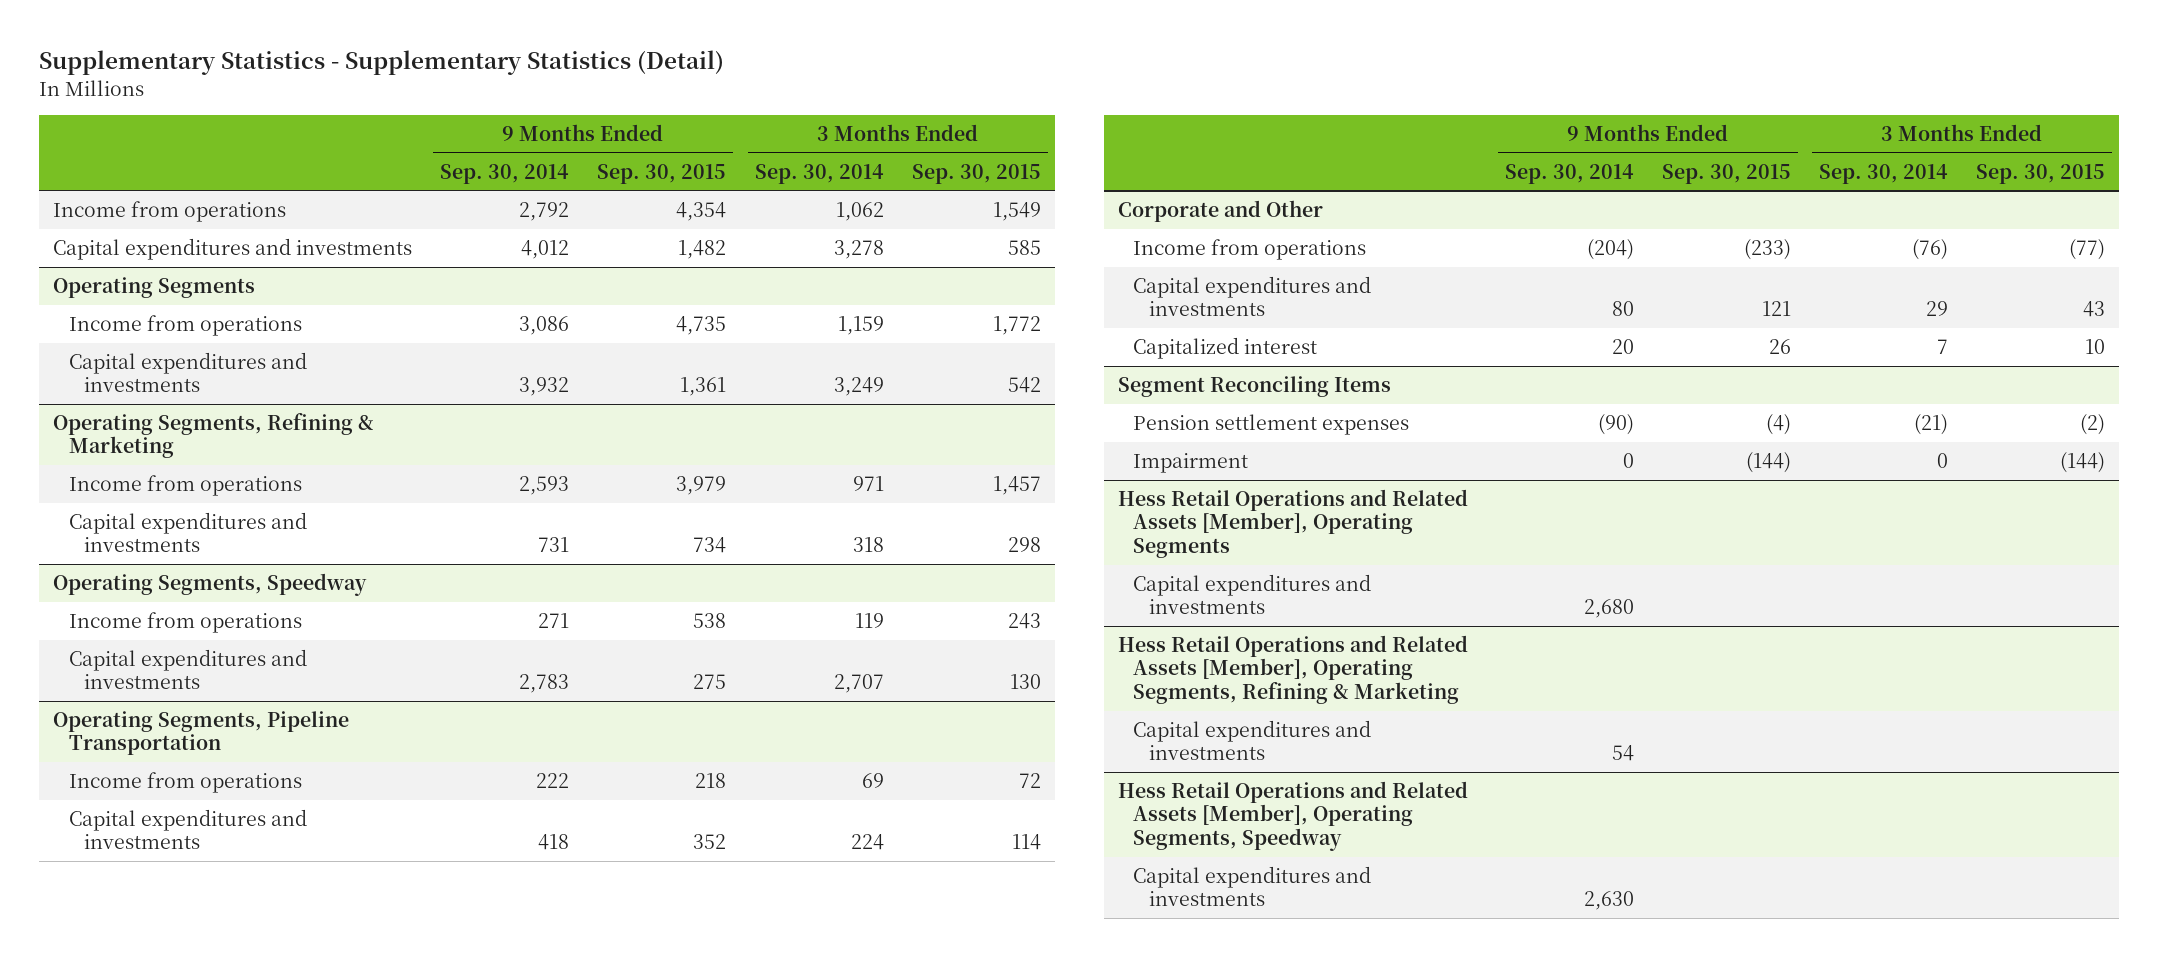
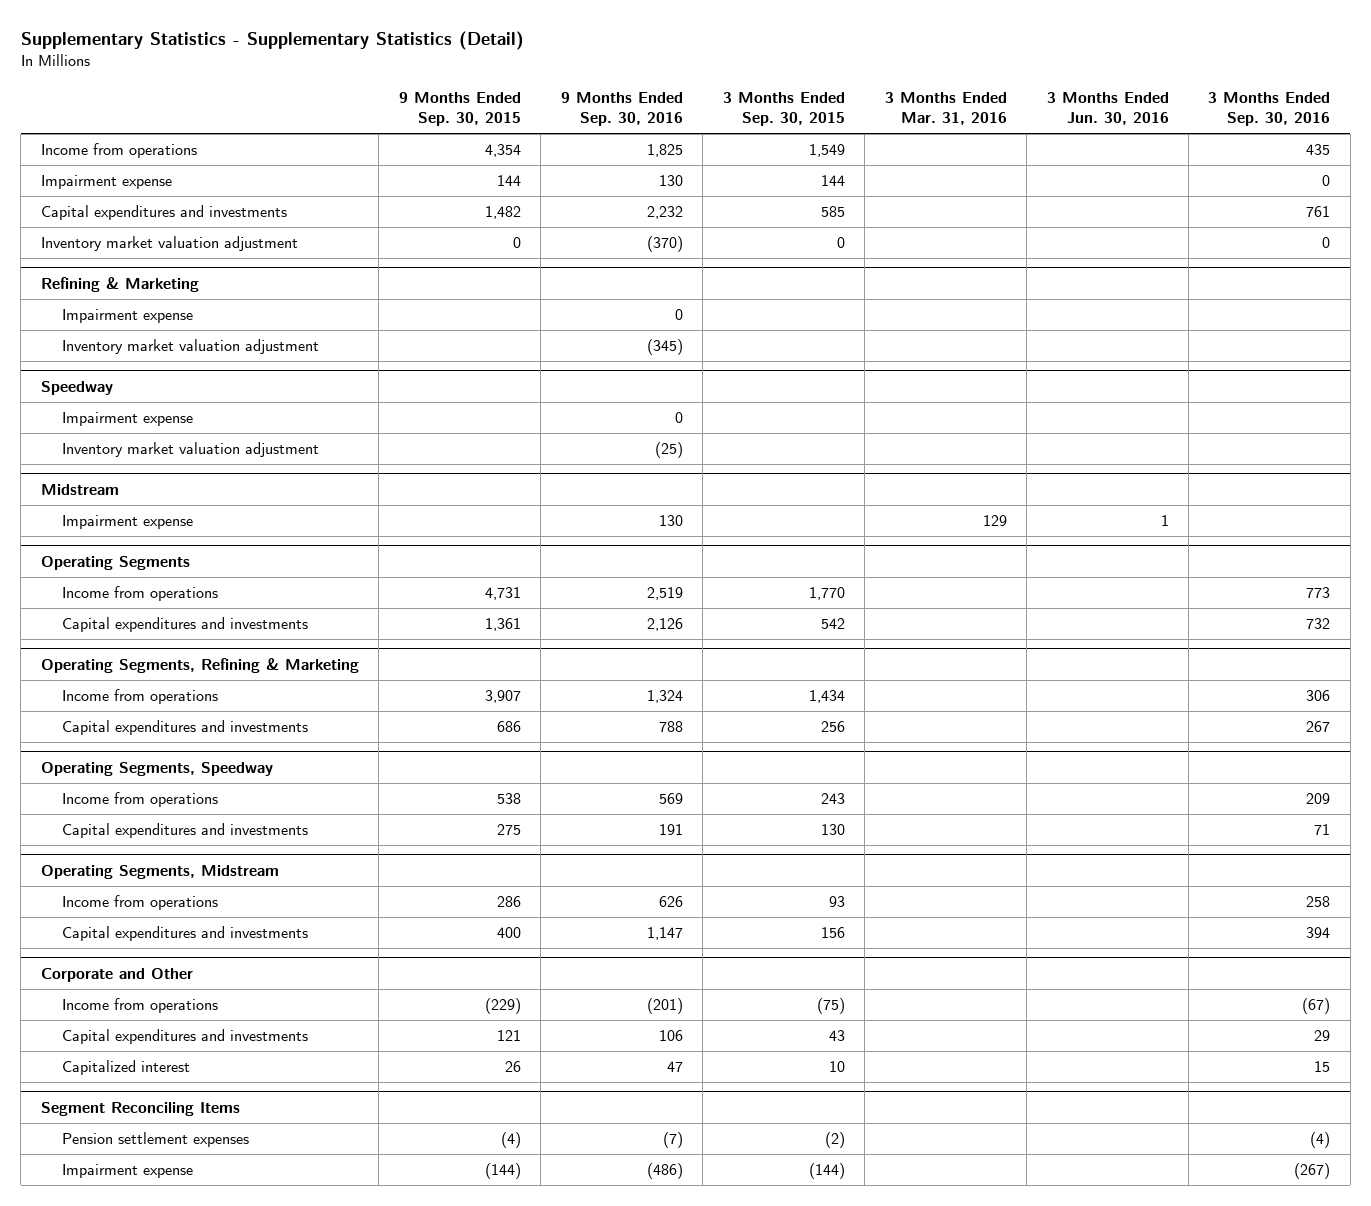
[440,163,570,184] Sep. 30, 2014 -> none
[754,163,884,184] Sep. 30, 2014 -> none
none -> [560,91,683,126] 9 Months Ended Sep. 30, 2016
none -> [884,91,1007,125] 3 Months Ended Mar. 31, 2016
none -> [1046,91,1169,125] 3 Months Ended Jun. 30, 2016
none -> [1208,91,1331,126] 3 Months Ended Sep. 30, 2016
none -> [40,175,172,190] Impairment expense
none -> [40,236,298,252] Inventory market valuation adjustment
none -> [40,277,199,293] Refining & Marketing
none -> [62,309,194,324] Impairment expense
none -> [62,339,320,355] Inventory market valuation adjustment
none -> [40,381,113,396] Speedway
none -> [62,412,194,427] Impairment expense
none -> [62,442,320,458] Inventory market valuation adjustment
none -> [40,484,119,496] Midstream
none -> [62,515,194,530] Impairment expense
[676,315,727,335] 4,735 -> [484,587,521,601] 4,731
[992,315,1041,335] 1,772 -> [808,587,845,601] 1,770
[676,475,727,495] 3,979 -> [484,690,521,704] 3,907
[992,475,1041,495] 1,457 -> [808,690,845,704] 1,434
[693,537,727,554] 734 -> [496,721,521,733] 686
[1007,537,1041,553] 298 -> [820,721,845,733] 256
[53,710,350,756] Operating Segments, Pipeline Transportation -> none
none -> [40,865,279,880] Operating Segments, Midstream
[695,772,727,788] 218 -> [496,896,521,908] 286
[1018,772,1041,788] 72 -> [828,896,845,908] 93
[693,834,727,850] 352 -> [496,927,521,939] 400
[1011,834,1041,851] 114 -> [820,927,845,939] 156
[1744,238,1792,260] (233) -> [484,998,521,1015] (229)
[2069,238,2106,260] (77) -> [816,998,845,1015] (75)
[1117,488,1468,558] Hess Retail Operations and Related Assets [Member], Operating Segments -> none
[1133,573,1372,615] Capital expenditures and investments -> none
[1117,634,1468,704] Hess Retail Operations and Related Assets [Member], Operating Segments, Refining & Marketing -> none
[1133,719,1372,761] Capital expenditures and investments -> none
[1117,780,1468,851] Hess Retail Operations and Related Assets [Member], Operating Segments, Speedway -> none
[1133,865,1372,907] Capital expenditures and investments -> none
[1133,452,1249,473] Impairment -> [62,1164,194,1179] Impairment expense

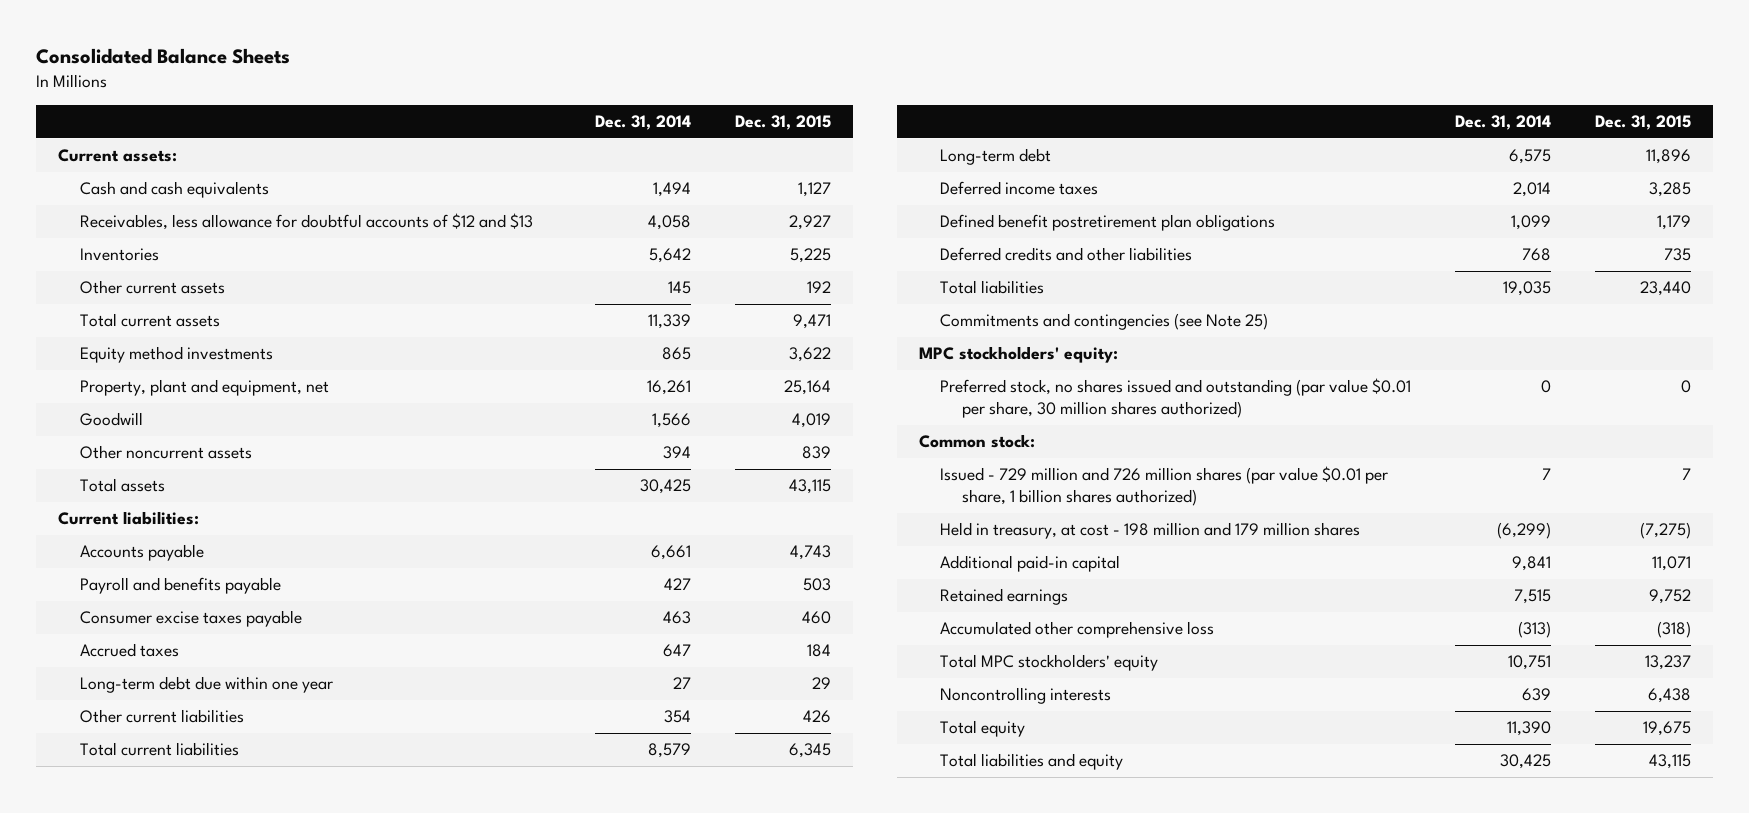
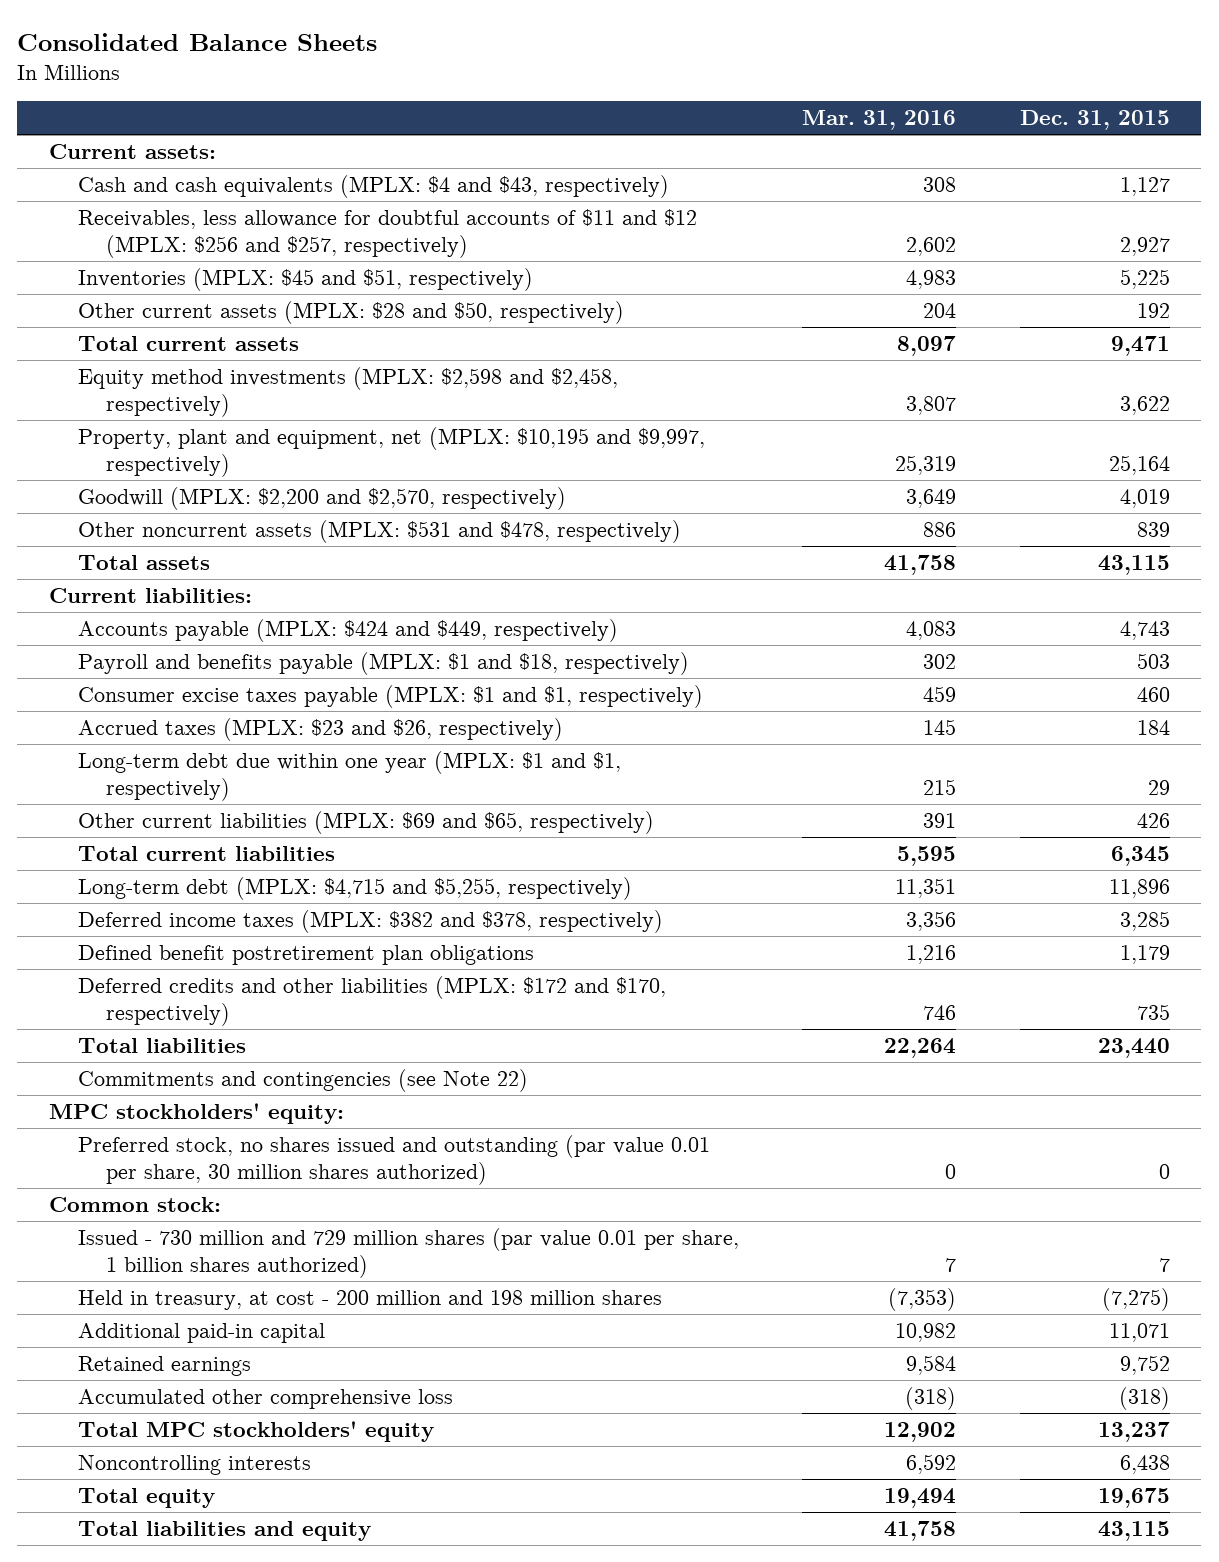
[594,115,691,131] Dec. 31, 2014 -> none
none -> [802,110,957,131] Mar. 31, 2016
[79,181,269,199] Cash and cash equivalents -> [77,174,669,198] Cash and cash equivalents (MPLX: $4 and $43, respectively)
[79,213,533,231] Receivables, less allowance for doubtful accounts of $12 and $13 -> [77,208,697,258] Receivables, less allowance for doubtful accounts of $11 and $12 (MPLX: $256 and $257, respectively)
[79,248,159,262] Inventories -> [77,267,533,291] Inventories (MPLX: $45 and $51, respectively)
[79,280,225,295] Other current assets -> [77,300,624,324] Other current assets (MPLX: $28 and $50, respectively)
[79,346,273,364] Equity method investments -> [77,366,618,417] Equity method investments (MPLX: $2,598 and $2,458, respectively)
[79,379,329,397] Property, plant and equipment, net -> [77,426,705,477] Property, plant and equipment, net (MPLX: $10,195 and $9,997, respectively)
[79,412,143,427] Goodwill -> [77,486,566,510] Goodwill (MPLX: $2,200 and $2,570, respectively)
[79,445,252,460] Other noncurrent assets -> [77,519,681,543] Other noncurrent assets (MPLX: $531 and $478, respectively)
[79,544,204,562] Accounts payable -> [77,618,618,642] Accounts payable (MPLX: $424 and $449, respectively)
[79,577,281,595] Payroll and benefits payable -> [77,651,689,675] Payroll and benefits payable (MPLX: $1 and $18, respectively)
[79,610,302,628] Consumer excise taxes payable -> [77,684,703,708] Consumer excise taxes payable (MPLX: $1 and $1, respectively)
[79,643,179,658] Accrued taxes -> [77,717,563,741] Accrued taxes (MPLX: $23 and $26, respectively)
[79,676,333,694] Long-term debt due within one year -> [77,750,621,801] Long-term debt due within one year (MPLX: $1 and $1, respectively)
[79,709,244,724] Other current liabilities -> [77,810,654,834] Other current liabilities (MPLX: $69 and $65, respectively)
[940,148,1052,166] Long-term debt -> [77,876,632,900] Long-term debt (MPLX: $4,715 and $5,255, respectively)
[940,181,1099,196] Deferred income taxes -> [77,909,663,933] Deferred income taxes (MPLX: $382 and $378, respectively)
[940,247,1193,262] Deferred credits and other liabilities -> [77,975,666,1026] Deferred credits and other liabilities (MPLX: $172 and $170, respectively)
[940,313,1269,331] Commitments and contingencies (see Note 25) -> [77,1068,528,1092] Commitments and contingencies (see Note 22)
[940,378,1412,418] Preferred stock, no shares issued and outstanding (par value $0.01 per share, 30 million shares authorized) -> [77,1134,710,1185] Preferred stock, no shares issued and outstanding (par value 0.01 per share, 30 million shares authorized)
[940,466,1389,506] Issued - 729 million and 726 million shares (par value $0.01 per share, 1 billion shares authorized) -> [77,1227,739,1278] Issued - 730 million and 729 million shares (par value 0.01 per share, 1 billion shares authorized)
[940,522,1361,540] Held in treasury, at cost - 198 million and 179 million shares -> [77,1289,662,1310] Held in treasury, at cost - 200 million and 198 million shares

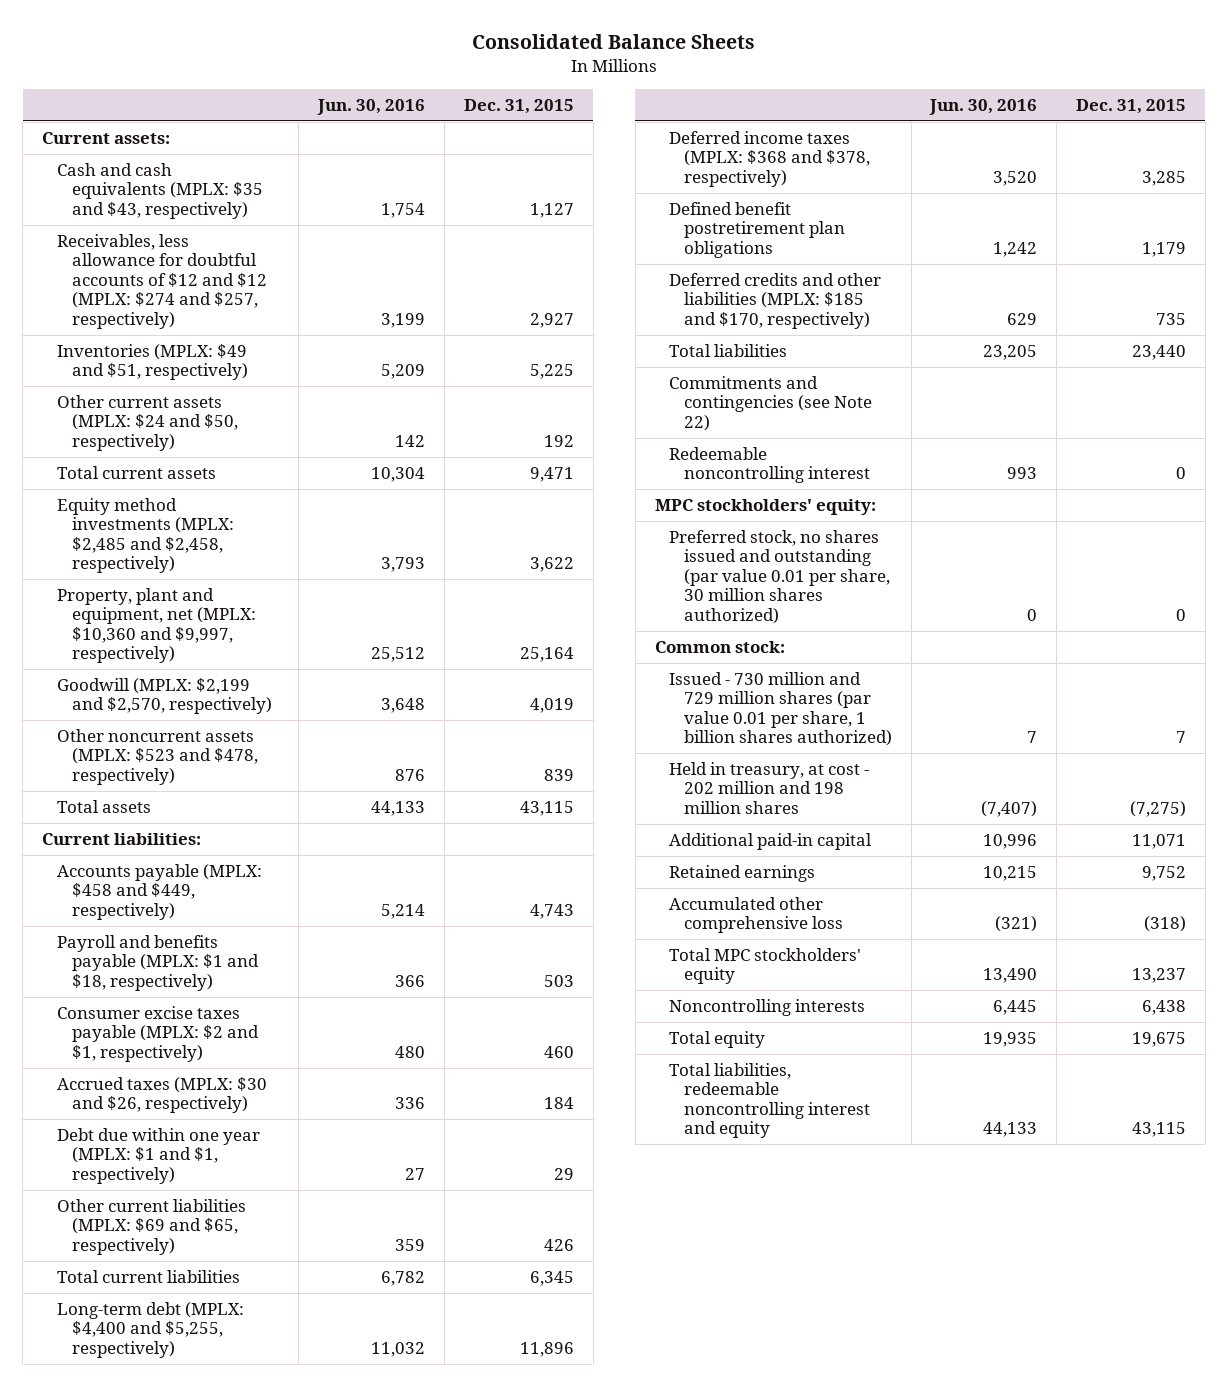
[802,110,957,131] Mar. 31, 2016 -> none
none -> [317,98,426,115] Jun. 30, 2016
[77,174,669,198] Cash and cash equivalents (MPLX: $4 and $43, respectively) -> [56,162,263,219] Cash and cash equivalents (MPLX: $35 and $43, respectively)
[77,208,697,258] Receivables, less allowance for doubtful accounts of $11 and $12 (MPLX: $256 and $257, respectively) -> [56,233,267,329] Receivables, less allowance for doubtful accounts of $12 and $12 (MPLX: $274 and $257, respectively)
[77,267,533,291] Inventories (MPLX: $45 and $51, respectively) -> [56,343,248,381] Inventories (MPLX: $49 and $51, respectively)
[77,300,624,324] Other current assets (MPLX: $28 and $50, respectively) -> [56,394,238,451] Other current assets (MPLX: $24 and $50, respectively)
[77,366,618,417] Equity method investments (MPLX: $2,598 and $2,458, respectively) -> [56,497,234,574] Equity method investments (MPLX: $2,485 and $2,458, respectively)
[77,426,705,477] Property, plant and equipment, net (MPLX: $10,195 and $9,997, respectively) -> [56,587,256,664] Property, plant and equipment, net (MPLX: $10,360 and $9,997, respectively)
[77,486,566,510] Goodwill (MPLX: $2,200 and $2,570, respectively) -> [56,677,272,715] Goodwill (MPLX: $2,199 and $2,570, respectively)
[77,519,681,543] Other noncurrent assets (MPLX: $531 and $478, respectively) -> [56,728,258,785] Other noncurrent assets (MPLX: $523 and $478, respectively)
[77,618,618,642] Accounts payable (MPLX: $424 and $449, respectively) -> [56,863,262,920] Accounts payable (MPLX: $458 and $449, respectively)
[77,684,703,708] Consumer excise taxes payable (MPLX: $1 and $1, respectively) -> [56,1005,259,1062] Consumer excise taxes payable (MPLX: $2 and $1, respectively)
[77,717,563,741] Accrued taxes (MPLX: $23 and $26, respectively) -> [56,1076,267,1114] Accrued taxes (MPLX: $30 and $26, respectively)
[77,750,621,801] Long-term debt due within one year (MPLX: $1 and $1, respectively) -> [56,1127,260,1184] Debt due within one year (MPLX: $1 and $1, respectively)
[77,876,632,900] Long-term debt (MPLX: $4,715 and $5,255, respectively) -> [56,1301,244,1358] Long-term debt (MPLX: $4,400 and $5,255, respectively)
[77,909,663,933] Deferred income taxes (MPLX: $382 and $378, respectively) -> [669,130,870,187] Deferred income taxes (MPLX: $368 and $378, respectively)
[77,975,666,1026] Deferred credits and other liabilities (MPLX: $172 and $170, respectively) -> [669,272,882,329] Deferred credits and other liabilities (MPLX: $185 and $170, respectively)
none -> [669,446,870,484] Redeemable noncontrolling interest
[77,1289,662,1310] Held in treasury, at cost - 200 million and 198 million shares -> [669,761,870,814] Held in treasury, at cost - 202 million and 198 million shares
[77,1520,371,1541] Total liabilities and equity -> [669,1062,870,1139] Total liabilities, redeemable noncontrolling interest and equity

